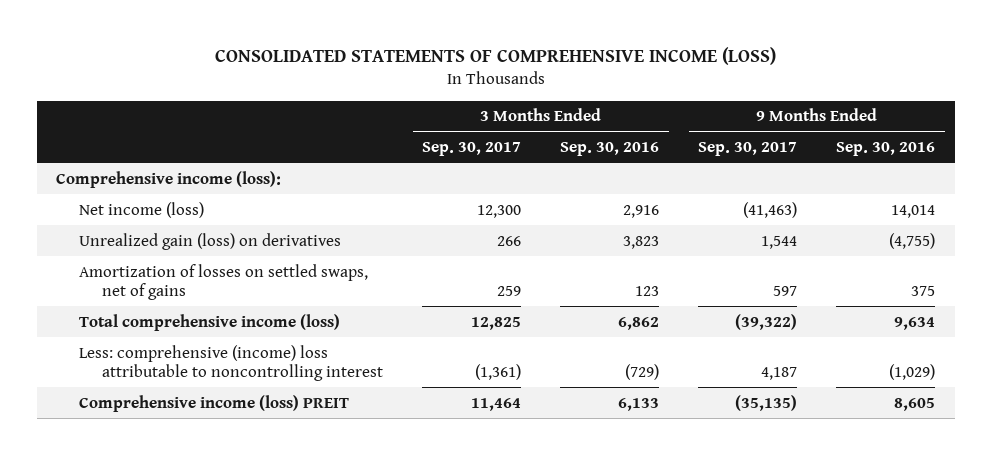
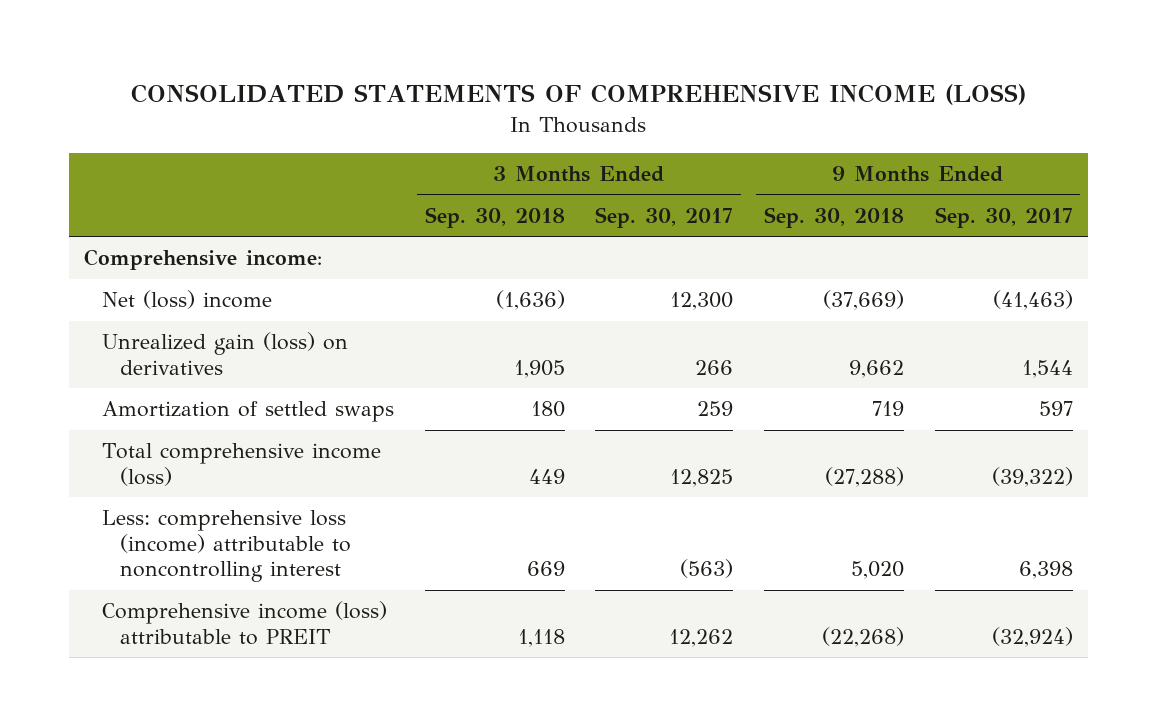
[560,142,660,157] Sep. 30, 2016 -> none
[836,142,936,157] Sep. 30, 2016 -> none
none -> [424,206,565,228] Sep. 30, 2018
none -> [763,206,904,228] Sep. 30, 2018
[56,170,282,188] Comprehensive income (loss): -> [84,249,323,271] Comprehensive income:
[79,201,205,218] Net income (loss) -> [101,290,272,310] Net (loss) income
[79,263,369,300] Amortization of losses on settled swaps, net of gains -> [101,401,394,423] Amortization of settled swaps
[79,344,384,381] Less: comprehensive (income) loss attributable to noncontrolling interest -> [101,510,351,583] Less: comprehensive loss (income) attributable to noncontrolling interest
[475,363,522,380] (1,361) -> [680,559,734,579] (563)
[761,366,798,380] 4,187 -> [1018,561,1073,580] 6,398
[79,394,350,412] Comprehensive income (loss) PREIT -> [101,601,387,645] Comprehensive income (loss) attributable to PREIT
[471,397,522,411] 11,464 -> [669,628,734,647] 12,262
[735,394,798,411] (35,135) -> [991,626,1073,647] (32,924)

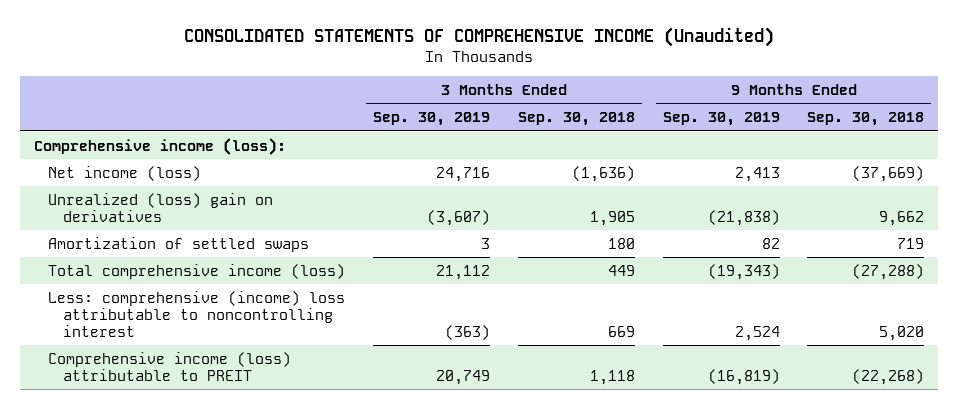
[131,84,1027,106] CONSOLIDATED STATEMENTS OF COMPREHENSIVE INCOME (LOSS) -> [184,27,775,48] CONSOLIDATED STATEMENTS OF COMPREHENSIVE INCOME (Unaudited)
[595,206,734,228] Sep. 30, 2017 -> none
[934,206,1073,228] Sep. 30, 2017 -> none
none -> [373,111,491,126] Sep. 30, 2019
none -> [662,111,780,126] Sep. 30, 2019
[84,249,323,271] Comprehensive income: -> [33,137,286,155] Comprehensive income (loss):
[101,290,272,310] Net (loss) income -> [48,165,202,181] Net income (loss)
[101,332,348,375] Unrealized gain (loss) on derivatives -> [48,192,274,222] Unrealized (loss) gain on derivatives
[101,510,351,583] Less: comprehensive loss (income) attributable to noncontrolling interest -> [48,290,346,337] Less: comprehensive (income) loss attributable to noncontrolling interest

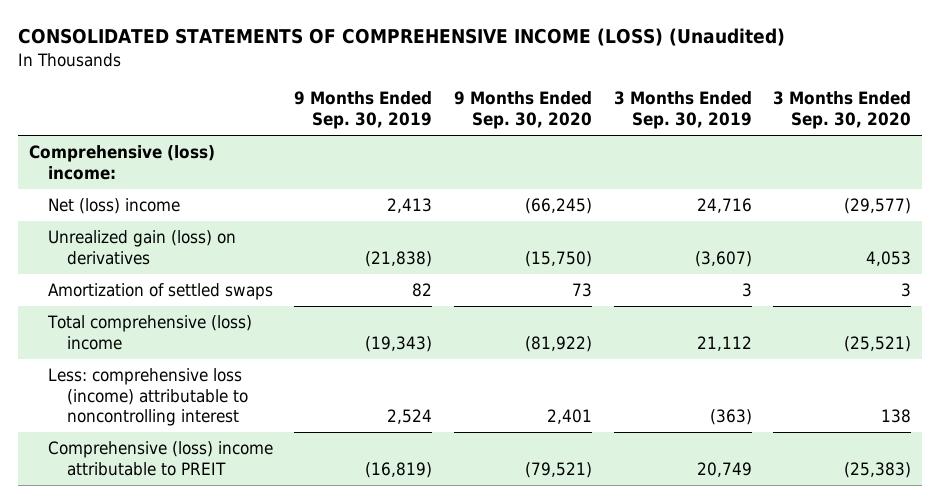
[184,27,775,48] CONSOLIDATED STATEMENTS OF COMPREHENSIVE INCOME (Unaudited) -> [17,28,785,47] CONSOLIDATED STATEMENTS OF COMPREHENSIVE INCOME (LOSS) (Unaudited)
[517,111,635,126] Sep. 30, 2018 -> none
[807,111,925,126] Sep. 30, 2018 -> none
none -> [454,91,593,129] 9 Months Ended Sep. 30, 2020
none -> [773,91,912,129] 3 Months Ended Sep. 30, 2020
[33,137,286,155] Comprehensive income (loss): -> [28,145,215,180] Comprehensive (loss) income:
[48,165,202,181] Net income (loss) -> [47,198,180,215] Net (loss) income
[48,192,274,222] Unrealized (loss) gain on derivatives -> [47,230,236,265] Unrealized gain (loss) on derivatives
[48,263,346,279] Total comprehensive income (loss) -> [46,315,252,350] Total comprehensive (loss) income
[48,290,346,337] Less: comprehensive (income) loss attributable to noncontrolling interest -> [47,368,249,427] Less: comprehensive loss (income) attributable to noncontrolling interest
[48,351,292,381] Comprehensive income (loss) attributable to PREIT -> [47,441,273,476] Comprehensive (loss) income attributable to PREIT

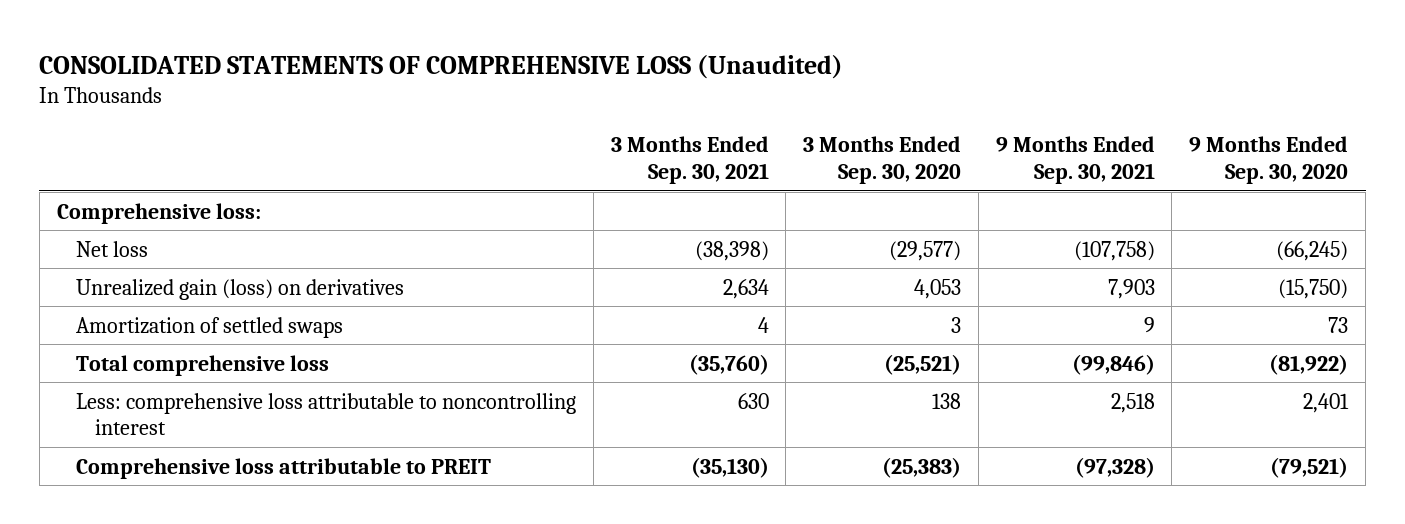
[17,28,785,47] CONSOLIDATED STATEMENTS OF COMPREHENSIVE INCOME (LOSS) (Unaudited) -> [39,54,844,79] CONSOLIDATED STATEMENTS OF COMPREHENSIVE LOSS (Unaudited)
[294,91,433,129] 9 Months Ended Sep. 30, 2019 -> none
[613,91,752,129] 3 Months Ended Sep. 30, 2019 -> none
none -> [610,136,769,184] 3 Months Ended Sep. 30, 2021
none -> [995,136,1155,184] 9 Months Ended Sep. 30, 2021
[28,145,215,180] Comprehensive (loss) income: -> [56,202,261,224] Comprehensive loss:
[47,198,180,215] Net (loss) income -> [76,240,149,257] Net loss
[46,315,252,350] Total comprehensive (loss) income -> [76,354,330,376] Total comprehensive loss
[47,368,249,427] Less: comprehensive loss (income) attributable to noncontrolling interest -> [76,392,577,436] Less: comprehensive loss attributable to noncontrolling interest
[47,441,273,476] Comprehensive (loss) income attributable to PREIT -> [76,457,492,479] Comprehensive loss attributable to PREIT

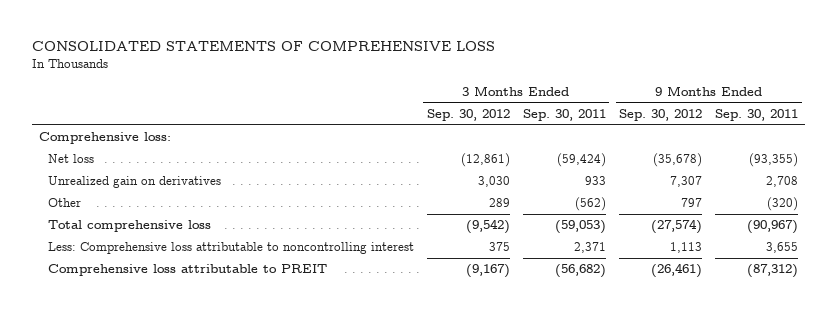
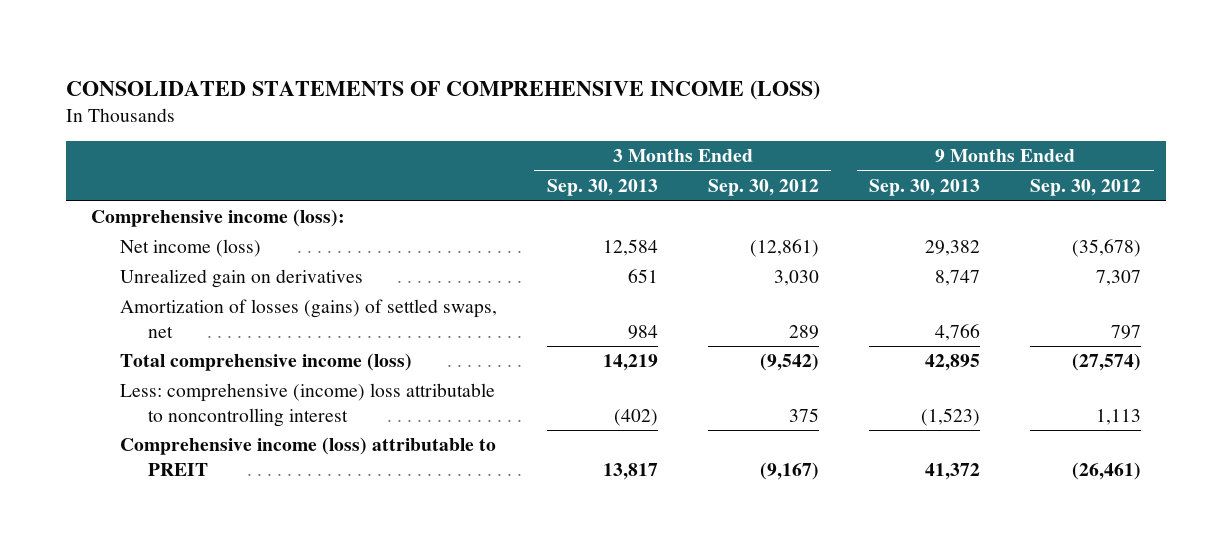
[32,41,496,52] CONSOLIDATED STATEMENTS OF COMPREHENSIVE LOSS -> [65,79,820,100] CONSOLIDATED STATEMENTS OF COMPREHENSIVE INCOME (LOSS)
[522,109,606,122] Sep. 30, 2011 -> none
[715,109,799,122] Sep. 30, 2011 -> none
none -> [546,179,658,197] Sep. 30, 2013
none -> [869,179,981,197] Sep. 30, 2013
[38,132,171,145] Comprehensive loss: -> [90,209,345,228] Comprehensive income (loss):
[47,154,94,164] Net loss -> [119,239,261,258] Net income (loss)
[47,198,81,208] Other -> [119,299,497,338] Amortization of losses (gains) of settled swaps, net
[47,220,211,233] Total comprehensive loss -> [119,353,412,372] Total comprehensive income (loss)
[47,242,414,255] Less: Comprehensive loss attributable to noncontrolling interest -> [119,383,495,427] Less: comprehensive (income) loss attributable to noncontrolling interest
[47,264,327,277] Comprehensive loss attributable to PREIT -> [119,437,496,476] Comprehensive income (loss) attributable to PREIT

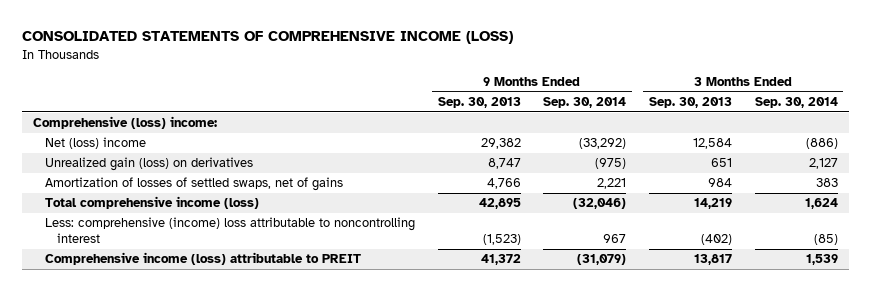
[707,179,819,197] Sep. 30, 2012 -> none
[1030,179,1142,197] Sep. 30, 2012 -> none
none -> [543,97,627,109] Sep. 30, 2014
none -> [754,97,838,109] Sep. 30, 2014
[90,209,345,228] Comprehensive income (loss): -> [33,116,218,130] Comprehensive (loss) income:
[119,239,261,258] Net income (loss) -> [45,137,147,150] Net (loss) income
[119,269,363,289] Unrealized gain on derivatives -> [45,157,254,172] Unrealized gain (loss) on derivatives
[119,299,497,338] Amortization of losses (gains) of settled swaps, net -> [45,177,344,192] Amortization of losses of settled swaps, net of gains

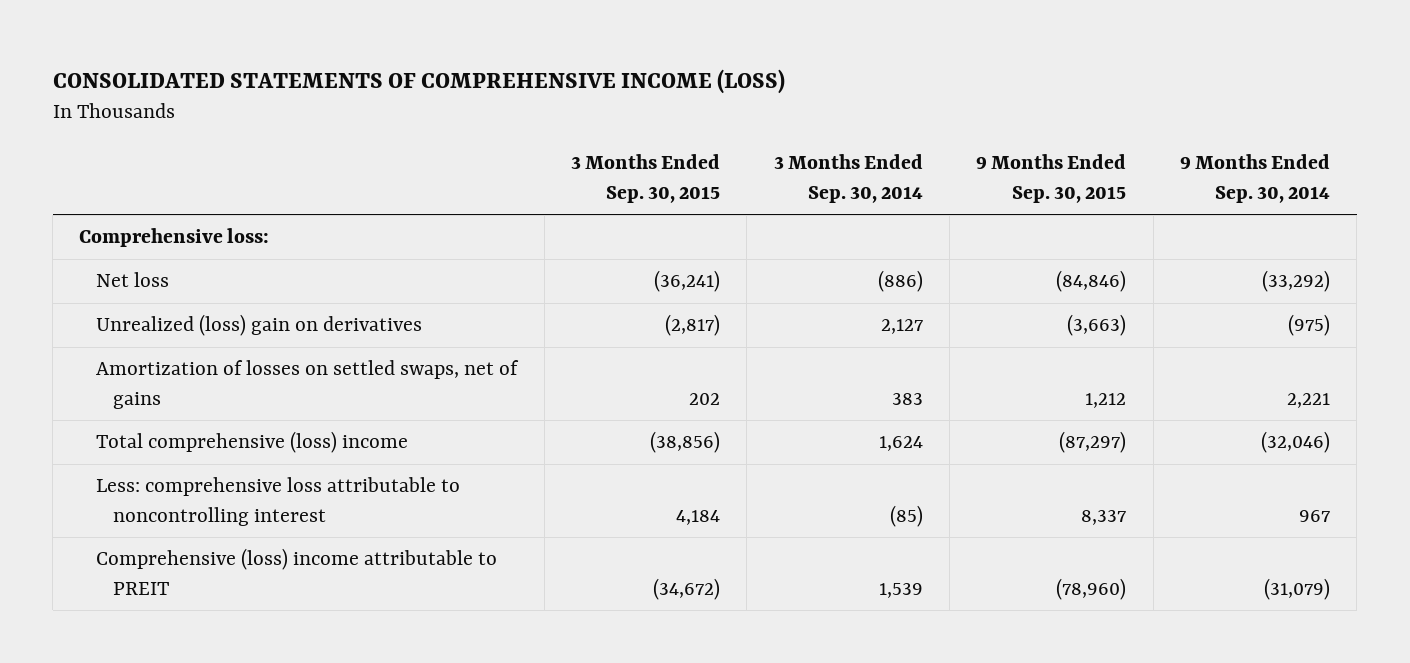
[437,97,521,109] Sep. 30, 2013 -> none
[649,97,733,109] Sep. 30, 2013 -> none
none -> [571,154,721,203] 3 Months Ended Sep. 30, 2015
none -> [976,154,1127,203] 9 Months Ended Sep. 30, 2015
[33,116,218,130] Comprehensive (loss) income: -> [79,228,270,248] Comprehensive loss:
[45,137,147,150] Net (loss) income -> [96,272,170,288] Net loss
[45,157,254,172] Unrealized gain (loss) on derivatives -> [96,314,423,337] Unrealized (loss) gain on derivatives
[45,177,344,192] Amortization of losses of settled swaps, net of gains -> [96,360,520,409] Amortization of losses on settled swaps, net of gains
[45,196,260,210] Total comprehensive income (loss) -> [96,431,409,454] Total comprehensive (loss) income
[45,217,416,244] Less: comprehensive (income) loss attributable to noncontrolling interest -> [96,477,461,526] Less: comprehensive loss attributable to noncontrolling interest
[45,252,362,266] Comprehensive income (loss) attributable to PREIT -> [96,548,498,595] Comprehensive (loss) income attributable to PREIT

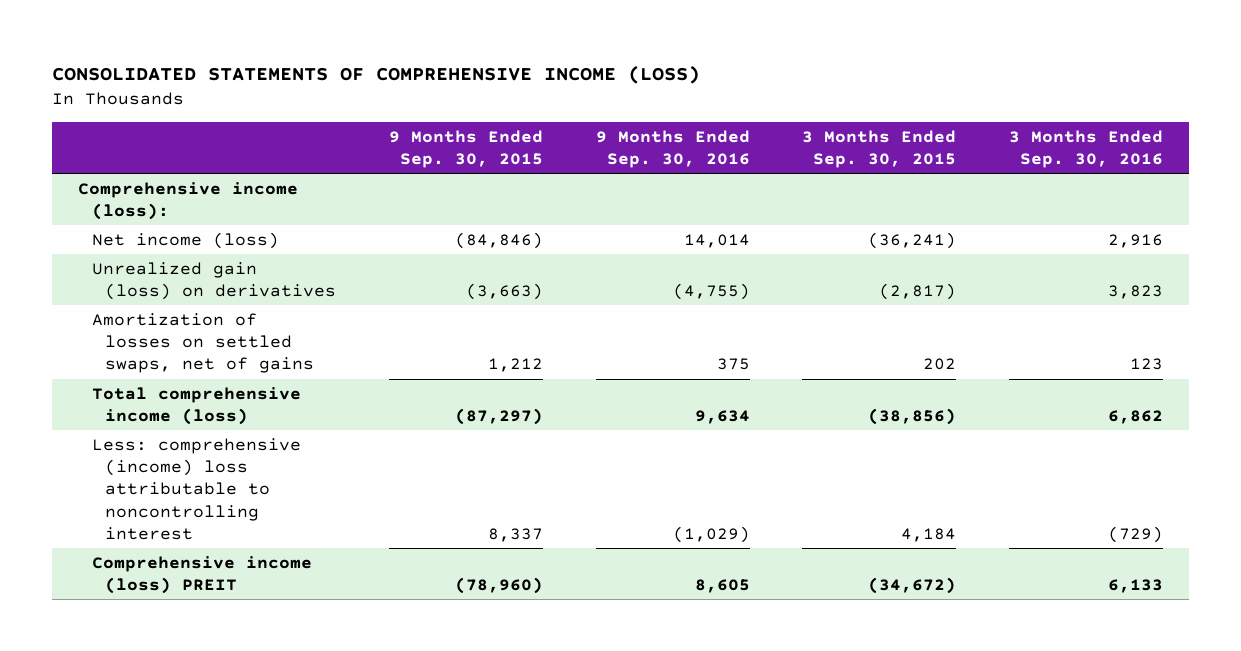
[773,154,923,203] 3 Months Ended Sep. 30, 2014 -> none
[1180,154,1331,203] 9 Months Ended Sep. 30, 2014 -> none
none -> [595,129,750,169] 9 Months Ended Sep. 30, 2016
none -> [1009,129,1164,169] 3 Months Ended Sep. 30, 2016
[79,228,270,248] Comprehensive loss: -> [78,181,299,221] Comprehensive income (loss):
[96,272,170,288] Net loss -> [91,231,279,249] Net income (loss)
[96,314,423,337] Unrealized (loss) gain on derivatives -> [91,261,337,301] Unrealized gain (loss) on derivatives
[96,431,409,454] Total comprehensive (loss) income -> [91,386,301,426] Total comprehensive income (loss)
[96,477,461,526] Less: comprehensive loss attributable to noncontrolling interest -> [91,437,301,540] Less: comprehensive (income) loss attributable to noncontrolling interest
[96,548,498,595] Comprehensive (loss) income attributable to PREIT -> [91,555,312,595] Comprehensive income (loss) PREIT

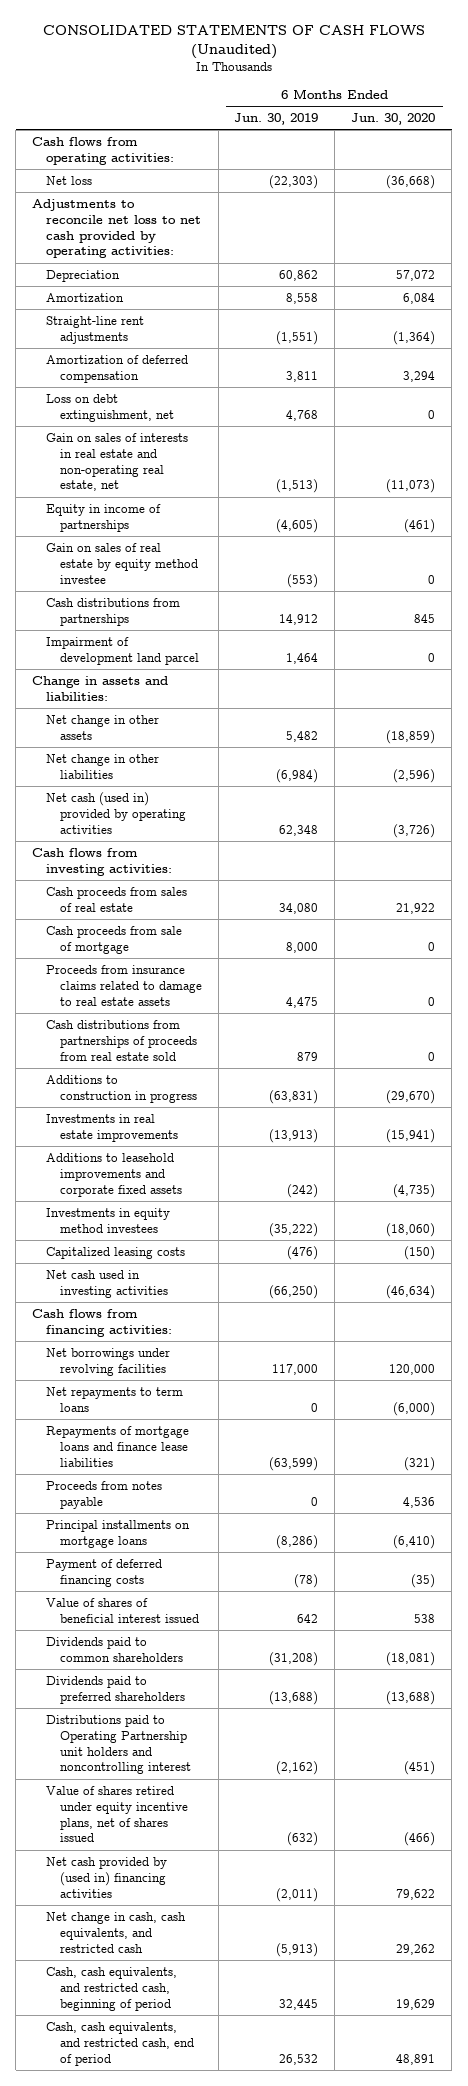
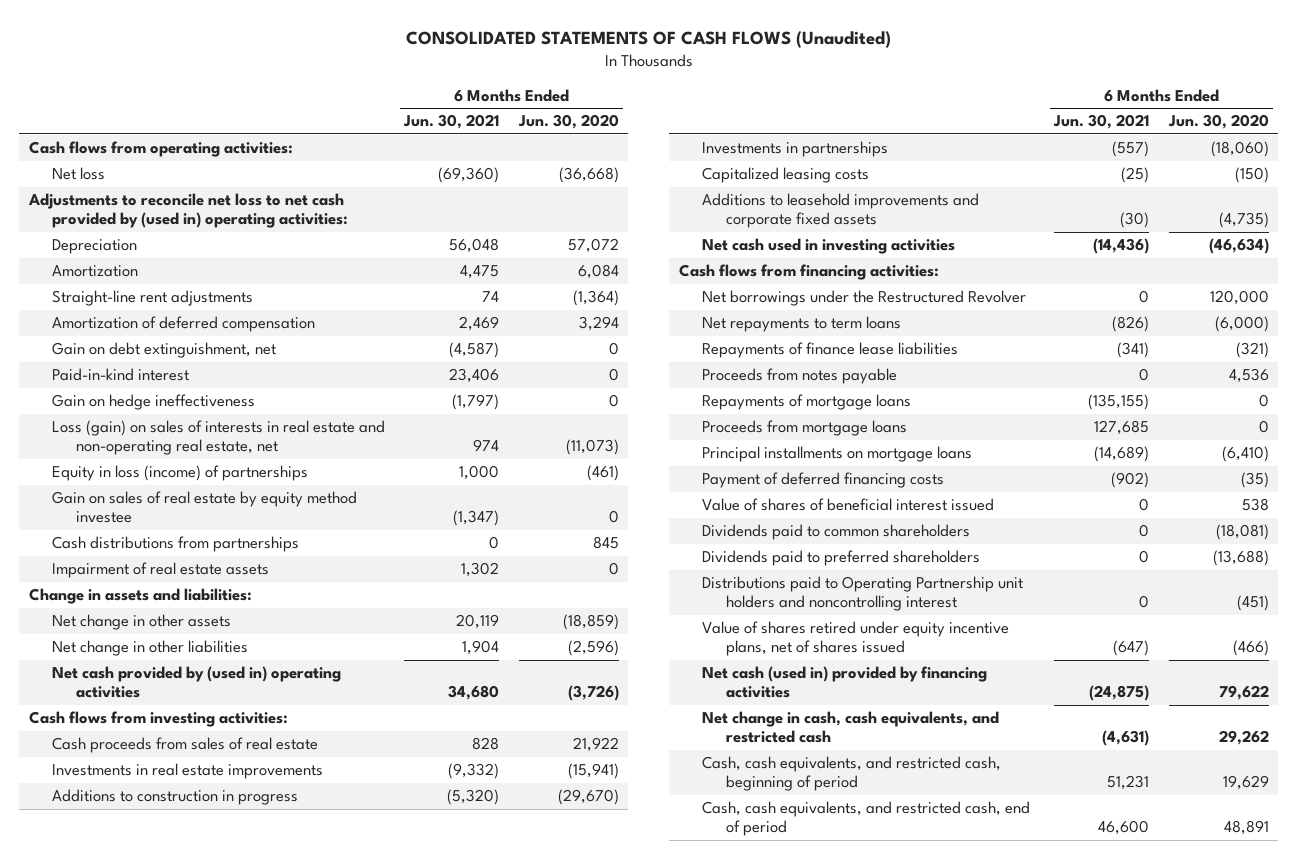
[234,113,319,126] Jun. 30, 2019 -> none
none -> [403,114,500,130] Jun. 30, 2021
[32,198,201,259] Adjustments to reconcile net loss to net cash provided by operating activities: -> [27,193,349,229] Adjustments to reconcile net loss to net cash provided by (used in) operating activities:
[45,393,174,422] Loss on debt extinguishment, net -> [52,342,277,359] Gain on debt extinguishment, net
none -> [52,368,190,382] Paid-in-kind interest
none -> [52,394,256,411] Gain on hedge ineffectiveness
[45,432,188,492] Gain on sales of interests in real estate and non-operating real estate, net -> [52,420,386,456] Loss (gain) on sales of interests in real estate and non-operating real estate, net
[45,503,161,532] Equity in income of partnerships -> [52,465,309,482] Equity in loss (income) of partnerships
[45,636,199,665] Impairment of development land parcel -> none
none -> [52,562,270,579] Impairment of real estate assets
[45,791,186,834] Net cash (used in) provided by operating activities -> [52,666,342,699] Net cash provided by (used in) operating activities
[45,925,182,954] Cash proceeds from sale of mortgage -> none
[45,964,202,1006] Proceeds from insurance claims related to damage to real estate assets -> none
[45,1019,197,1061] Cash distributions from partnerships of proceeds from real estate sold -> none
[45,1074,197,1103] Additions to construction in progress -> [52,789,299,806] Additions to construction in progress
[45,1207,170,1233] Investments in equity method investees -> [702,141,889,158] Investments in partnerships
[45,1152,182,1197] Additions to leasehold improvements and corporate fixed assets -> [702,193,980,229] Additions to leasehold improvements and corporate fixed assets
[45,1347,170,1376] Net borrowings under revolving facilities -> [702,290,1027,307] Net borrowings under the Restructured Revolver
[45,1425,189,1467] Repayments of mortgage loans and finance lease liabilities -> [702,342,959,359] Repayments of finance lease liabilities
none -> [702,394,912,411] Repayments of mortgage loans
none -> [702,420,908,437] Proceeds from mortgage loans
[45,1856,167,1898] Net cash provided by (used in) financing activities -> [702,666,988,699] Net cash (used in) provided by financing activities

